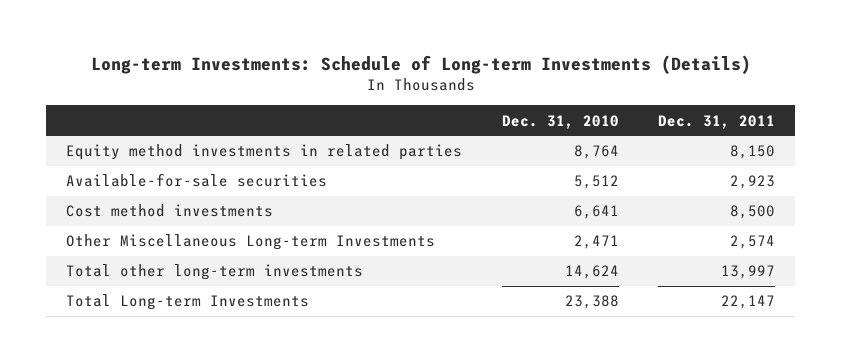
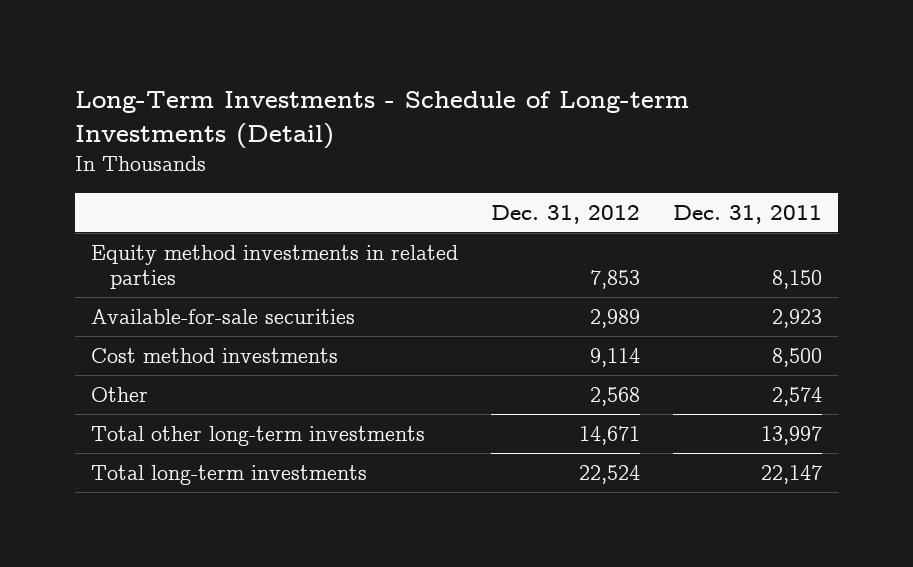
[90,54,751,74] Long-term Investments: Schedule of Long-term Investments (Details) -> [74,91,689,150] Long-Term Investments - Schedule of Long-term Investments (Detail)
[501,114,619,129] Dec. 31, 2010 -> none
none -> [491,205,641,225] Dec. 31, 2012
[66,234,436,251] Other Miscellaneous Long-term Investments -> [91,386,149,402] Other
[66,294,310,311] Total Long-term Investments -> [91,464,368,485] Total long-term investments

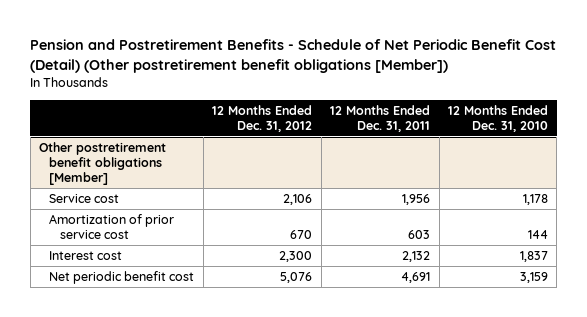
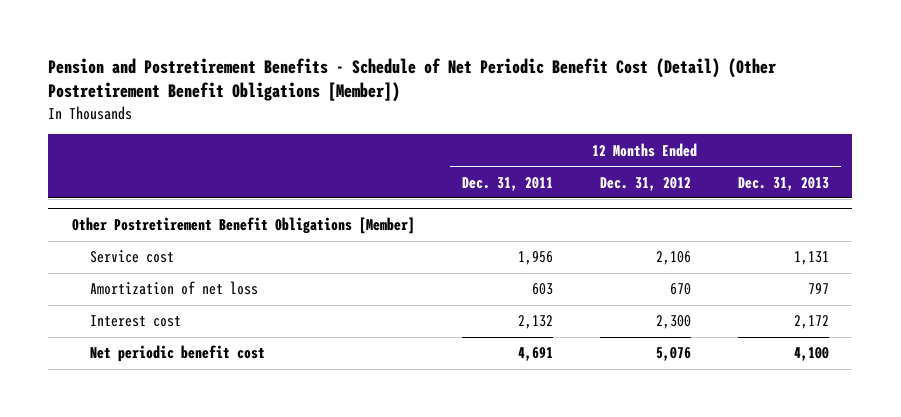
[30,39,557,73] Pension and Postretirement Benefits - Schedule of Net Periodic Benefit Cost (Detail) (Other postretirement benefit obligations [Member]) -> [48,57,777,103] Pension and Postretirement Benefits - Schedule of Net Periodic Benefit Cost (Detail) (Other Postretirement Benefit Obligations [Member])
[448,104,549,132] 12 Months Ended Dec. 31, 2010 -> none
none -> [737,176,829,191] Dec. 31, 2013
[39,142,167,186] Other postretirement benefit obligations [Member] -> [71,217,415,235] Other Postretirement Benefit Obligations [Member]
[49,214,175,240] Amortization of prior service cost -> [90,281,259,296] Amortization of net loss

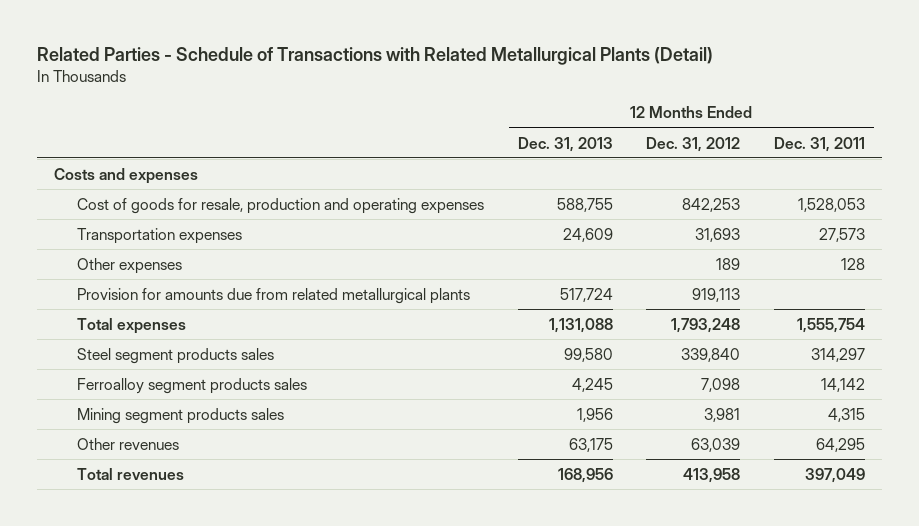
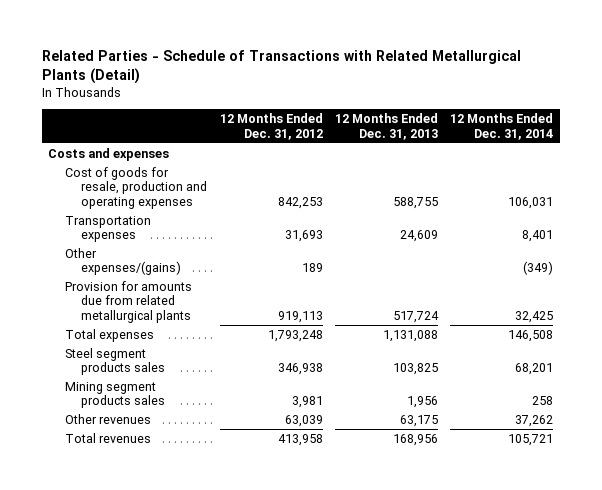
[774,136,866,152] Dec. 31, 2011 -> none
none -> [450,113,554,140] 12 Months Ended Dec. 31, 2014
[76,257,182,274] Other expenses -> [64,247,182,276] Other expenses/(gains)
[76,377,307,394] Ferroalloy segment products sales -> none
[563,347,613,362] 99,580 -> [392,363,438,376] 103,825
[681,347,741,362] 339,840 -> [277,363,323,376] 346,938

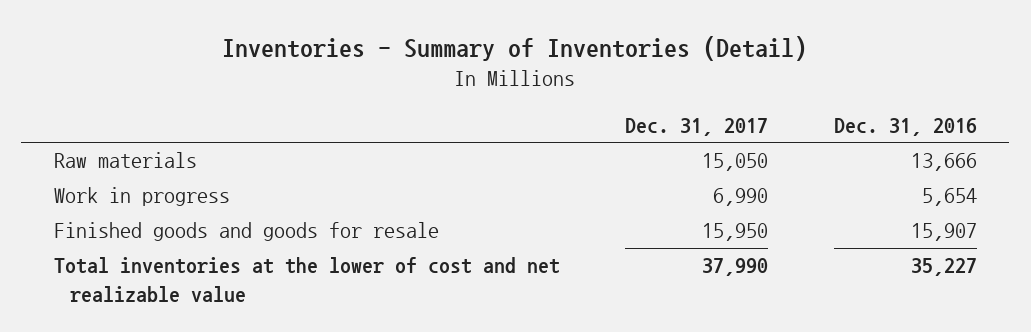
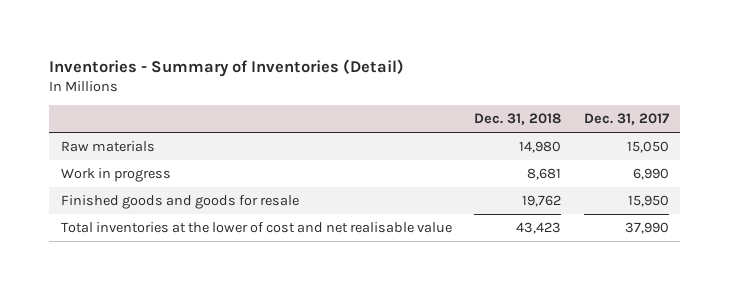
[833,118,977,137] Dec. 31, 2016 -> none
none -> [474,113,562,126] Dec. 31, 2018
[53,257,560,302] Total inventories at the lower of cost and net realizable value -> [60,221,452,233] Total inventories at the lower of cost and net realisable value

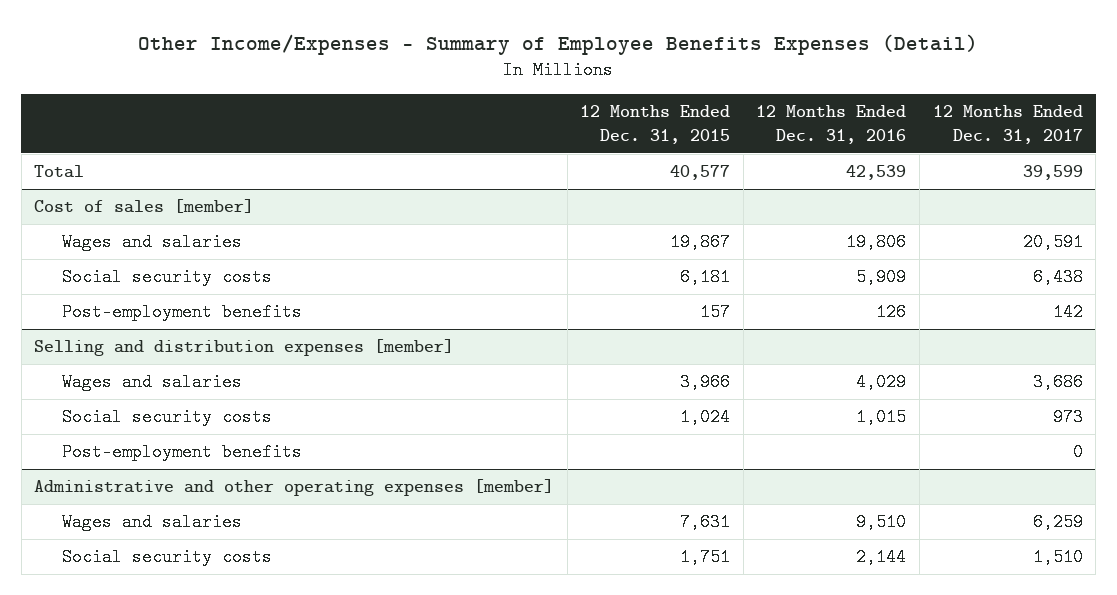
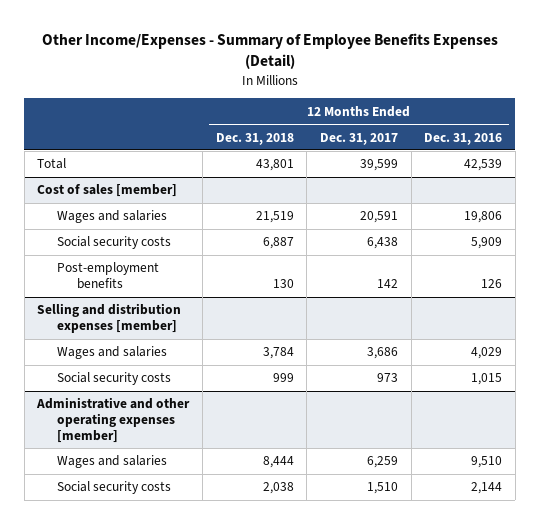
[580,105,731,144] 12 Months Ended Dec. 31, 2015 -> none
none -> [215,132,294,145] Dec. 31, 2018
[61,443,302,462] Post-employment benefits -> none

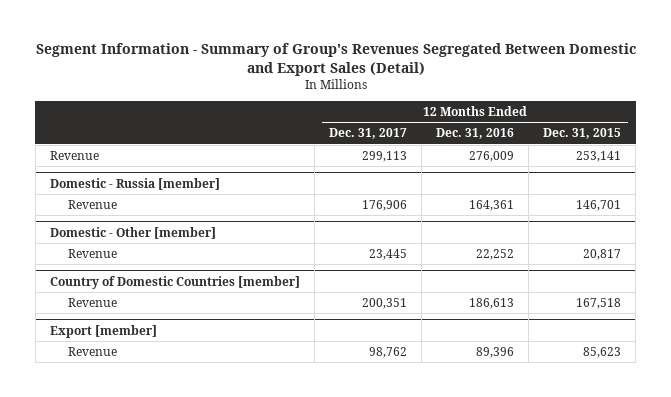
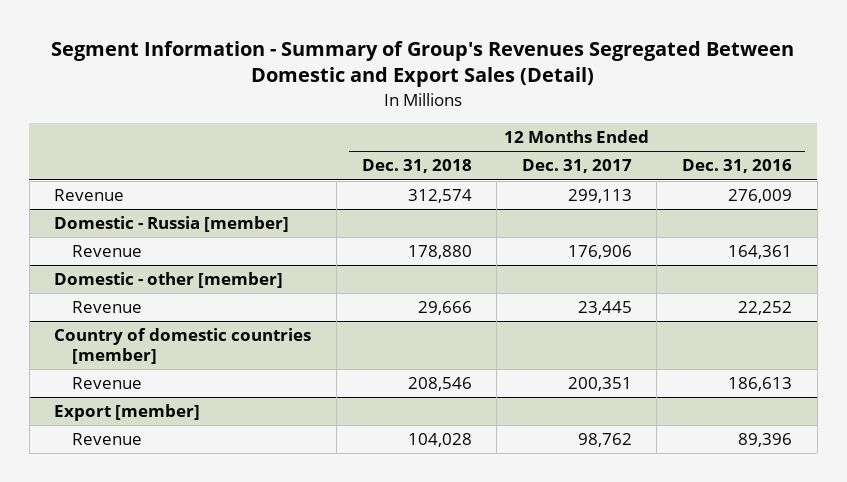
[543,128,622,140] Dec. 31, 2015 -> none
none -> [361,159,472,174] Dec. 31, 2018
[49,226,216,239] Domestic - Other [member] -> [54,272,284,289] Domestic - other [member]
[49,275,300,289] Country of Domestic Countries [member] -> [54,328,312,365] Country of domestic countries [member]

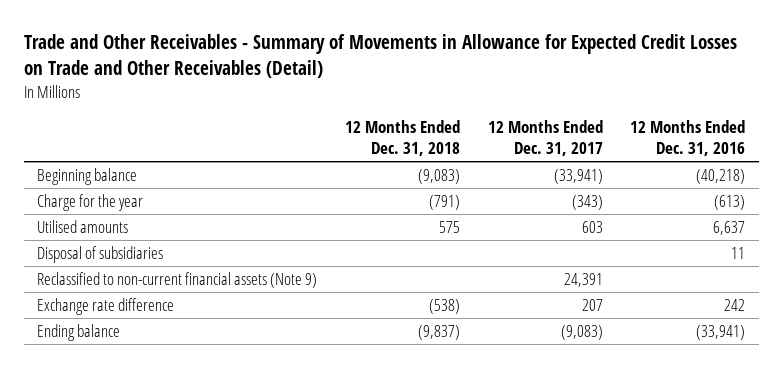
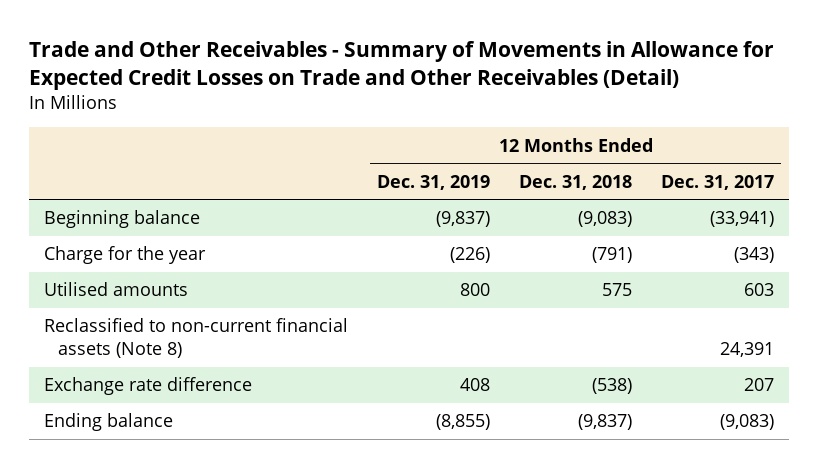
[630,120,746,157] 12 Months Ended Dec. 31, 2016 -> none
none -> [377,174,491,190] Dec. 31, 2019
[37,245,164,263] Disposal of subsidiaries -> none
[37,271,318,288] Reclassified to non-current financial assets (Note 9) -> [44,318,349,359] Reclassified to non-current financial assets (Note 8)

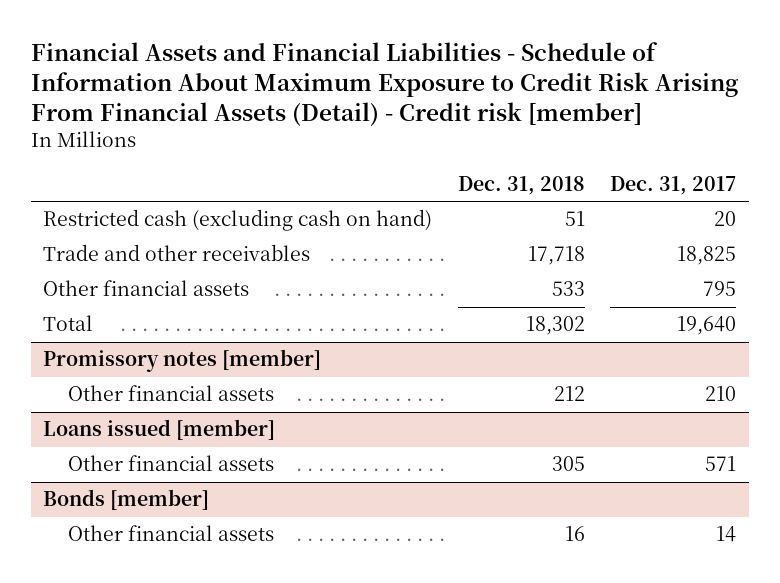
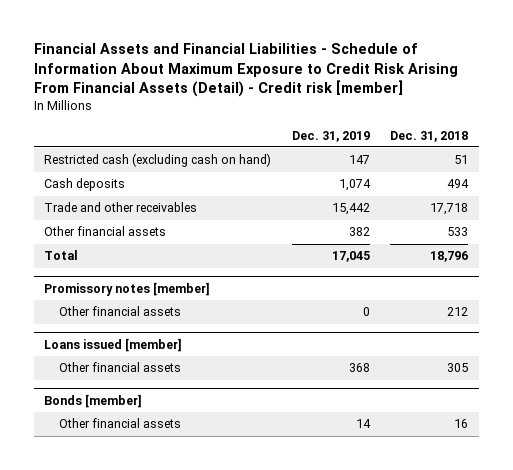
[610,175,737,195] Dec. 31, 2017 -> none
none -> [291,130,370,142] Dec. 31, 2019
none -> [44,178,126,192] Cash deposits
[525,316,585,336] 18,302 -> [430,251,469,263] 18,796

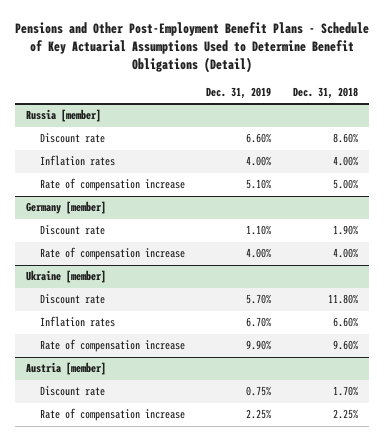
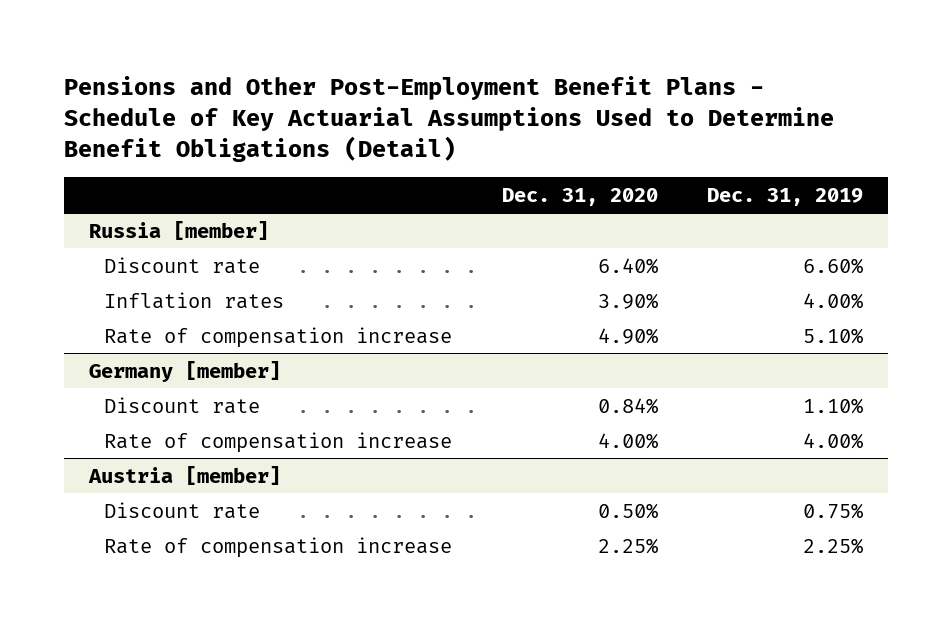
[293,87,359,100] Dec. 31, 2018 -> none
none -> [501,187,658,206] Dec. 31, 2020
[25,270,106,284] Ukraine [member] -> none
[39,294,105,305] Discount rate -> none
[39,316,115,328] Inflation rates -> none
[39,339,185,353] Rate of compensation increase -> none

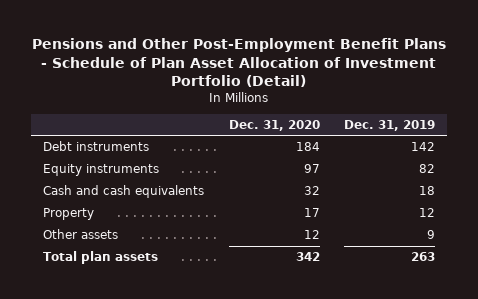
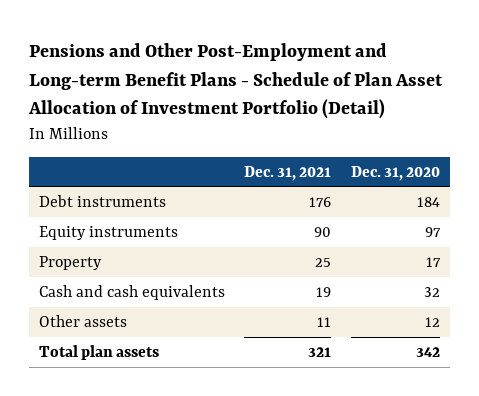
[32,38,447,87] Pensions and Other Post-Employment Benefit Plans - Schedule of Plan Asset Allocation of Investment Portfolio (Detail) -> [27,43,443,119] Pensions and Other Post-Employment and Long-term Benefit Plans - Schedule of Plan Asset Allocation of Investment Portfolio (Detail)
[344,119,436,131] Dec. 31, 2019 -> none
none -> [244,165,332,181] Dec. 31, 2021
[43,185,205,199] Cash and cash equivalents -> [38,285,225,301] Cash and cash equivalents

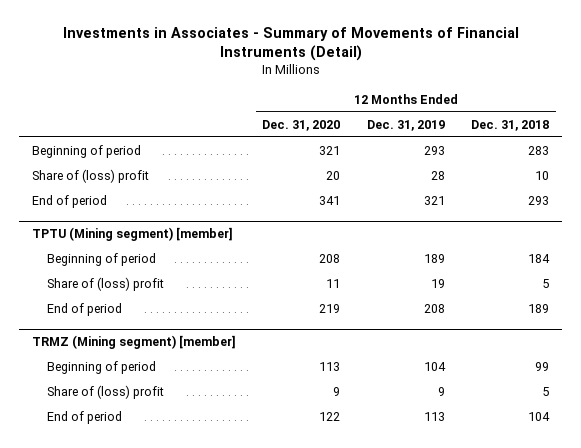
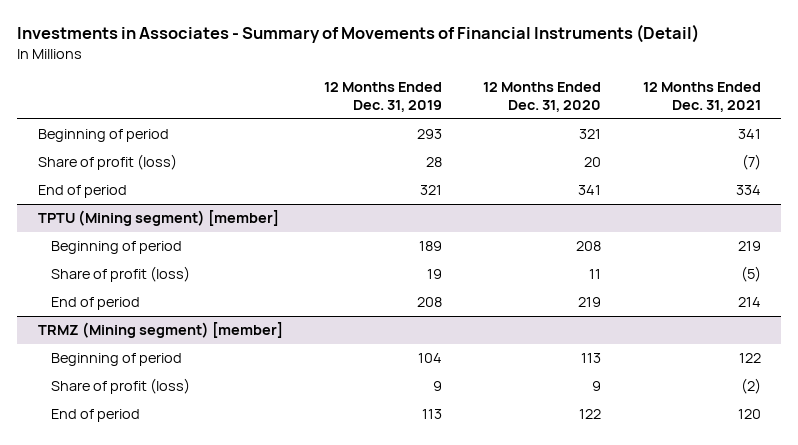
[471,119,550,131] Dec. 31, 2018 -> none
none -> [642,82,761,113] 12 Months Ended Dec. 31, 2021
[31,168,149,183] Share of (loss) profit -> [37,154,177,171] Share of profit (loss)
[47,276,165,291] Share of (loss) profit -> [50,266,190,283] Share of profit (loss)
[47,384,165,399] Share of (loss) profit -> [50,378,190,395] Share of profit (loss)

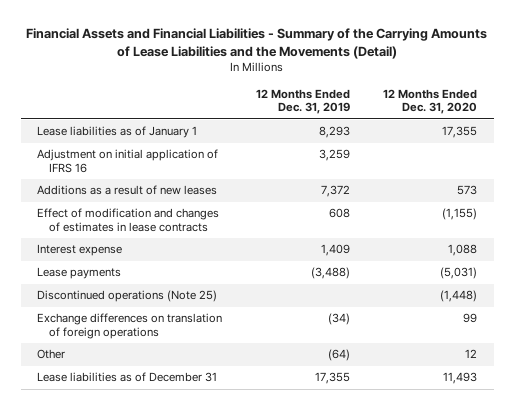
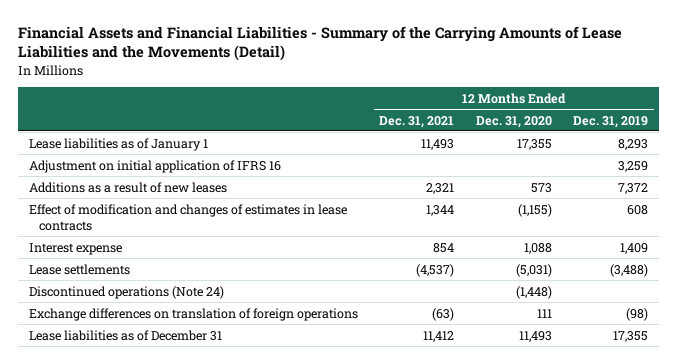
none -> [379,115,455,128] Dec. 31, 2021
[37,349,66,360] Other -> none
[37,267,122,280] Lease payments -> [28,263,130,275] Lease settlements
[37,290,218,303] Discontinued operations (Note 25) -> [28,285,224,299] Discontinued operations (Note 24)
[327,313,350,326] (34) -> [626,307,649,321] (98)
[462,313,477,324] 99 -> [536,308,552,318] 111

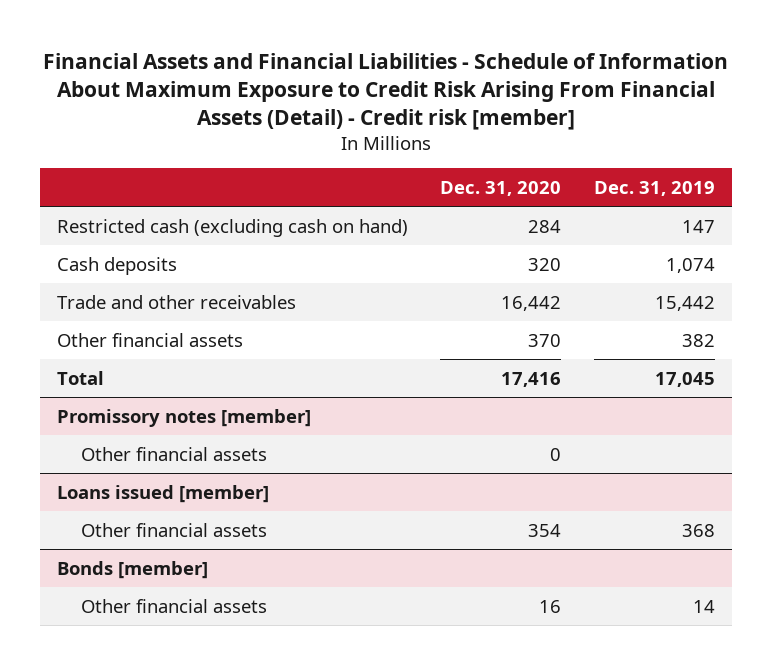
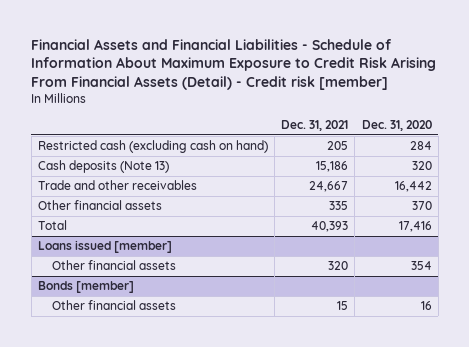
[594,180,716,196] Dec. 31, 2019 -> none
none -> [281,120,349,132] Dec. 31, 2021
[56,256,177,275] Cash deposits -> [37,160,169,174] Cash deposits (Note 13)
[56,408,311,427] Promissory notes [member] -> none
[81,446,268,461] Other financial assets -> none

